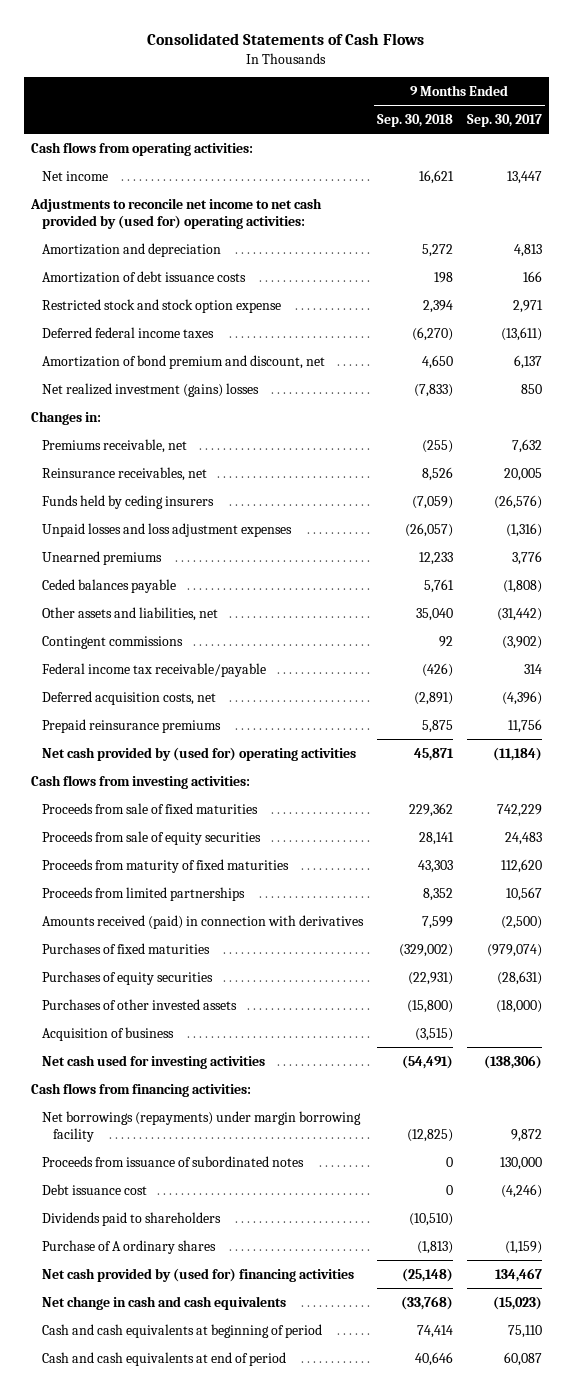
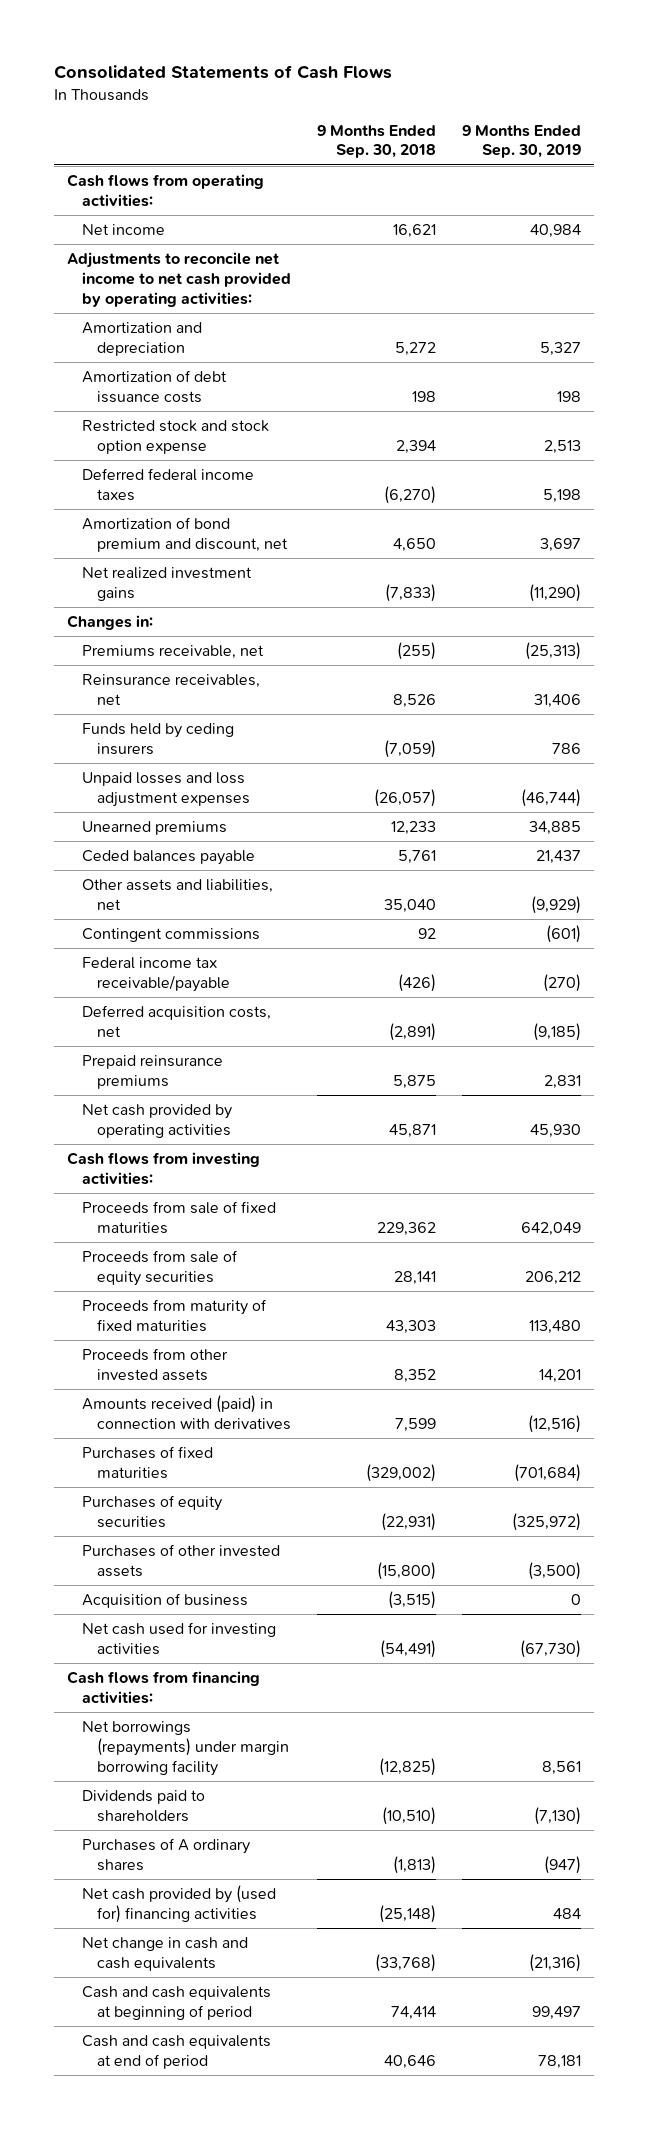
[466,113,542,127] Sep. 30, 2017 -> none
none -> [461,124,581,159] 9 Months Ended Sep. 30, 2019
[30,197,323,229] Adjustments to reconcile net income to net cash provided by (used for) operating activities: -> [66,252,291,307] Adjustments to reconcile net income to net cash provided by operating activities:
[42,382,260,397] Net realized investment (gains) losses -> [81,567,252,602] Net realized investment gains
[42,746,357,761] Net cash provided by (used for) operating activities -> [81,1104,232,1139] Net cash provided by operating activities
[42,886,246,901] Proceeds from limited partnerships -> [81,1348,228,1382] Proceeds from other invested assets
[42,1155,305,1167] Proceeds from issuance of subordinated notes -> none
[42,1183,148,1195] Debt issuance cost -> none
[42,1239,217,1254] Purchase of A ordinary shares -> [81,1838,250,1872] Purchases of A ordinary shares

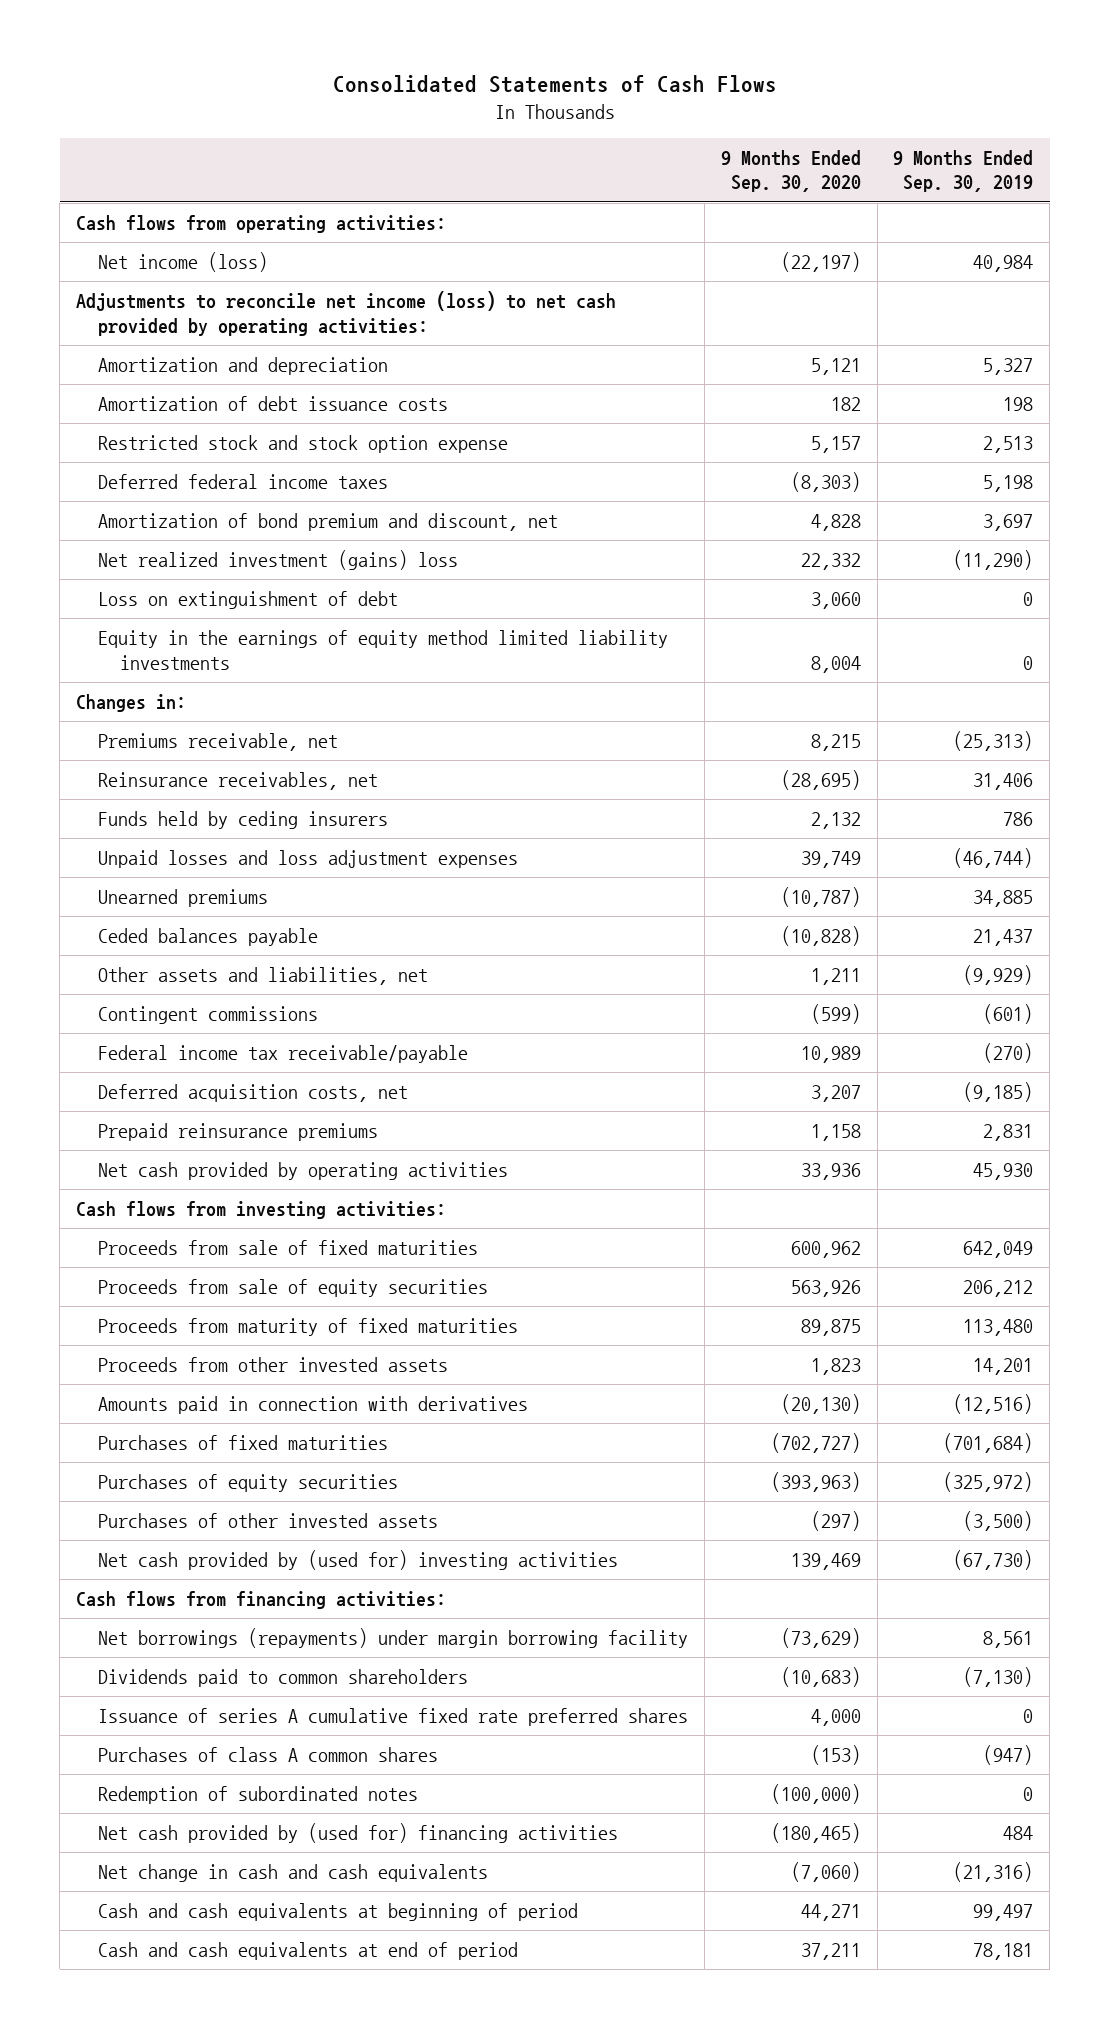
[316,124,436,159] 9 Months Ended Sep. 30, 2018 -> none
none -> [720,149,861,193] 9 Months Ended Sep. 30, 2020
[81,224,165,236] Net income -> [98,252,269,273] Net income (loss)
[66,252,291,307] Adjustments to reconcile net income to net cash provided by operating activities: -> [76,291,617,336] Adjustments to reconcile net income (loss) to net cash provided by operating activities:
[81,567,252,602] Net realized investment gains -> [98,550,459,571] Net realized investment (gains) loss
none -> [98,591,399,610] Loss on extinguishment of debt
none -> [98,630,669,670] Equity in the earnings of equity method limited liability investments
[81,1395,291,1431] Amounts received (paid) in connection with derivatives -> [98,1396,529,1415] Amounts paid in connection with derivatives
[81,1593,248,1609] Acquisition of business -> none
[81,1622,276,1656] Net cash used for investing activities -> [98,1550,619,1571] Net cash provided by (used for) investing activities
[81,1790,205,1823] Dividends paid to shareholders -> [98,1669,469,1688] Dividends paid to common shareholders
none -> [98,1708,689,1727] Issuance of series A cumulative fixed rate preferred shares
[81,1838,250,1872] Purchases of A ordinary shares -> [98,1747,439,1763] Purchases of class A common shares
none -> [98,1786,419,1805] Redemption of subordinated notes

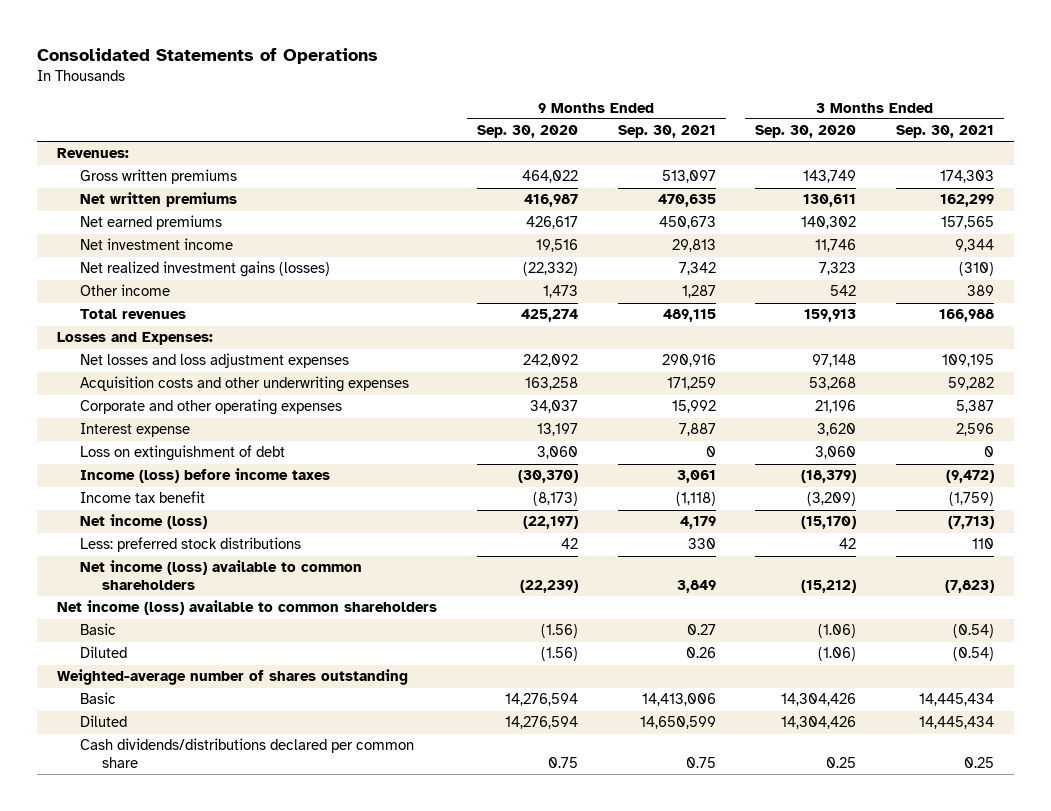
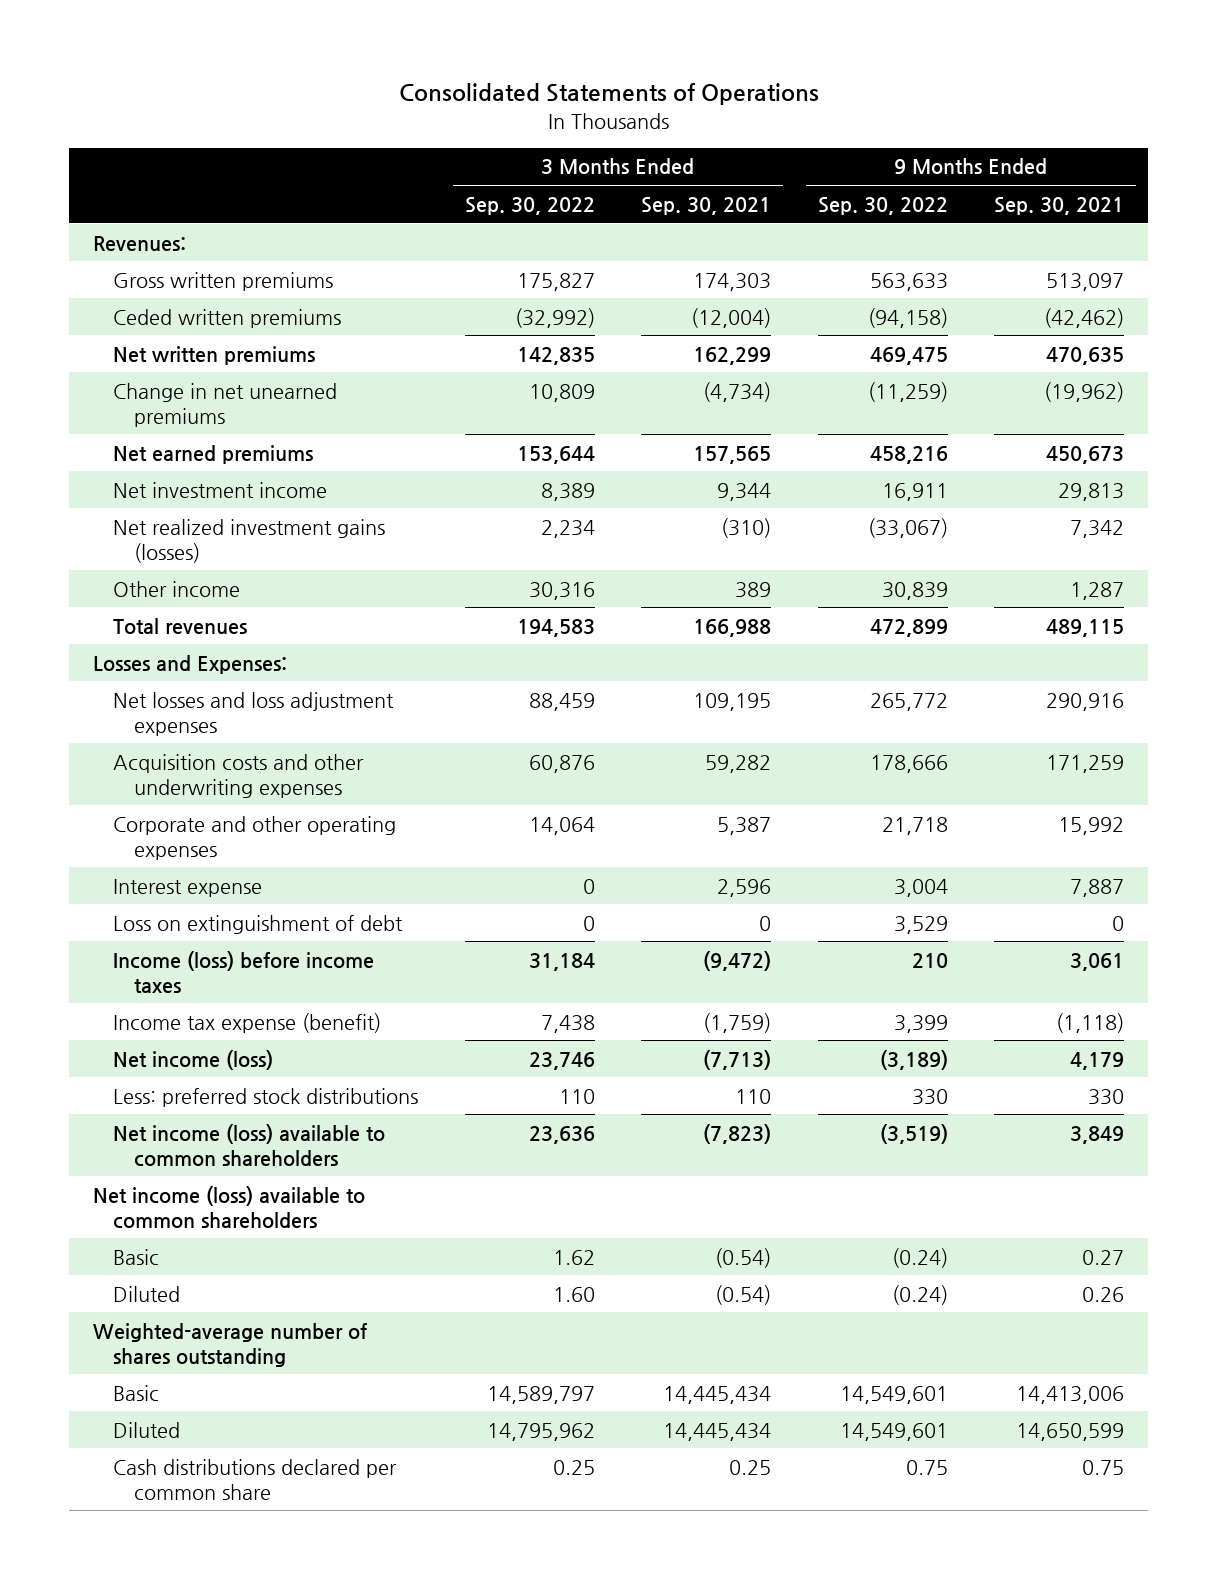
[476,125,578,139] Sep. 30, 2020 -> none
[755,125,857,139] Sep. 30, 2020 -> none
none -> [464,196,595,215] Sep. 30, 2022
none -> [817,196,948,215] Sep. 30, 2022
none -> [113,308,342,328] Ceded written premiums
none -> [113,382,338,427] Change in net unearned premiums
[79,491,205,504] Income tax benefit -> [113,1012,382,1033] Income tax expense (benefit)
[79,738,414,769] Cash dividends/distributions declared per common share -> [113,1458,398,1500] Cash distributions declared per common share

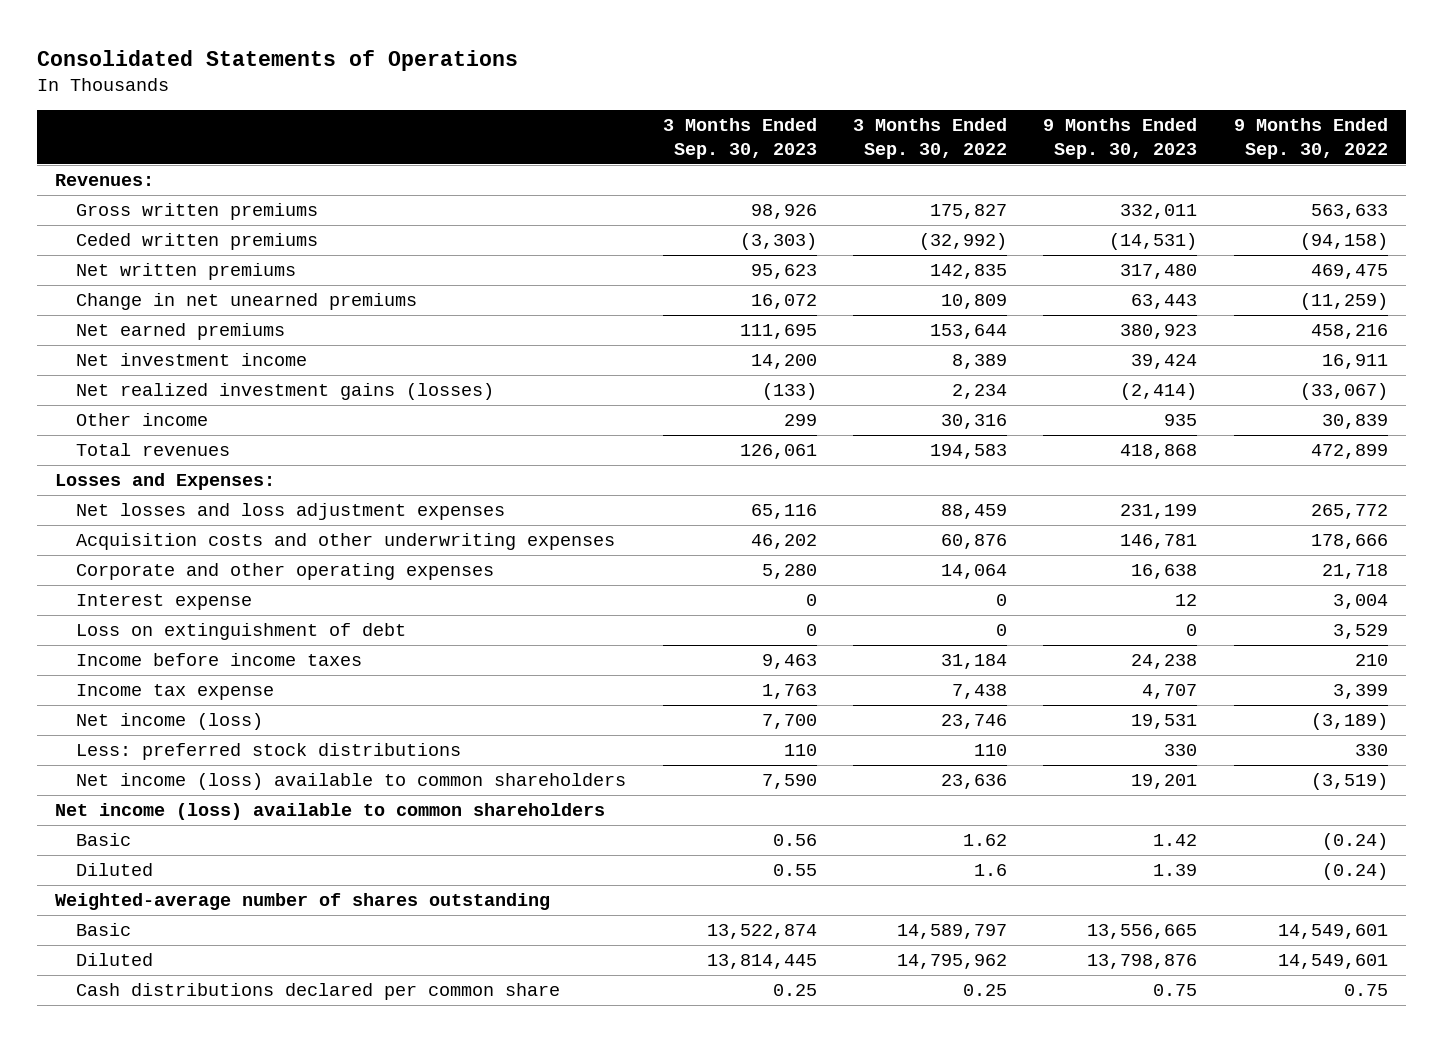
[641,196,772,215] Sep. 30, 2021 -> none
[994,196,1125,215] Sep. 30, 2021 -> none
none -> [662,117,817,159] 3 Months Ended Sep. 30, 2023
none -> [1043,117,1198,159] 9 Months Ended Sep. 30, 2023
[113,950,375,993] Income (loss) before income taxes -> [76,653,363,667] Income before income taxes
[113,1012,382,1033] Income tax expense (benefit) -> [76,684,275,701] Income tax expense
[552,1286,595,1302] 1.60 -> [974,864,1008,877] 1.6

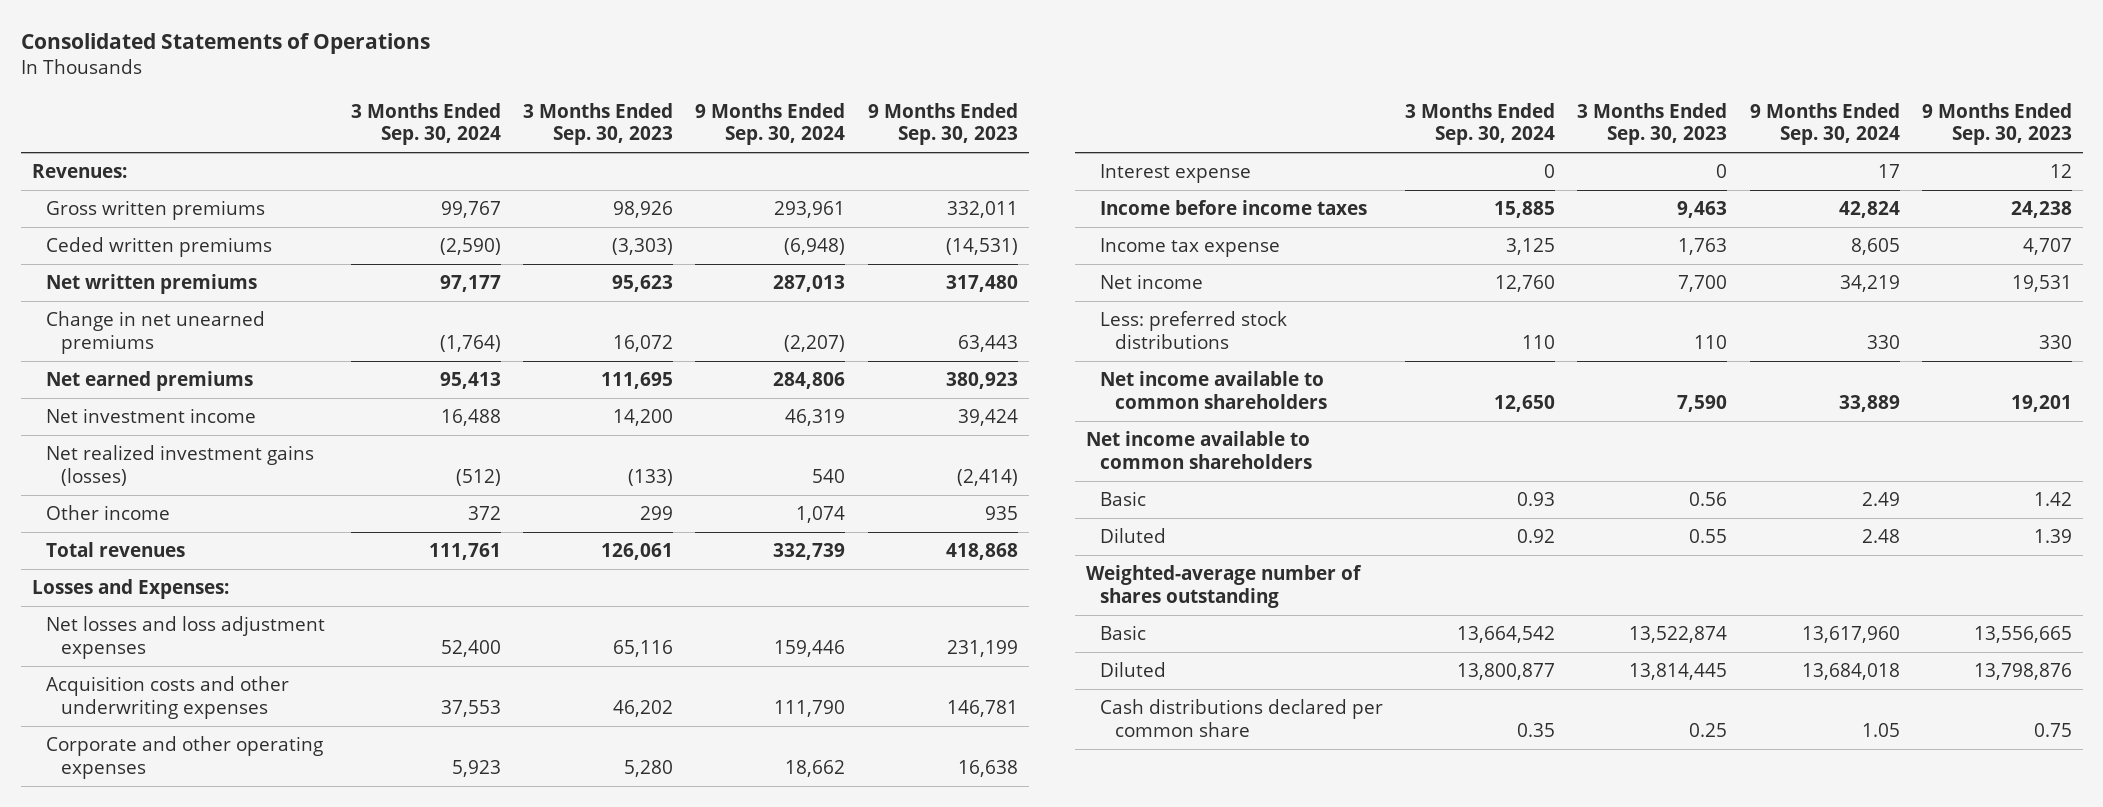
[853,117,1008,159] 3 Months Ended Sep. 30, 2022 -> none
[1233,117,1388,159] 9 Months Ended Sep. 30, 2022 -> none
none -> [351,102,502,146] 3 Months Ended Sep. 30, 2024
none -> [695,102,846,146] 9 Months Ended Sep. 30, 2024
[76,623,407,641] Loss on extinguishment of debt -> none
[76,713,264,731] Net income (loss) -> [1100,274,1204,290] Net income
[76,773,627,791] Net income (loss) available to common shareholders -> [1100,371,1327,409] Net income available to common shareholders
[55,803,606,821] Net income (loss) available to common shareholders -> [1085,431,1313,469] Net income available to common shareholders

